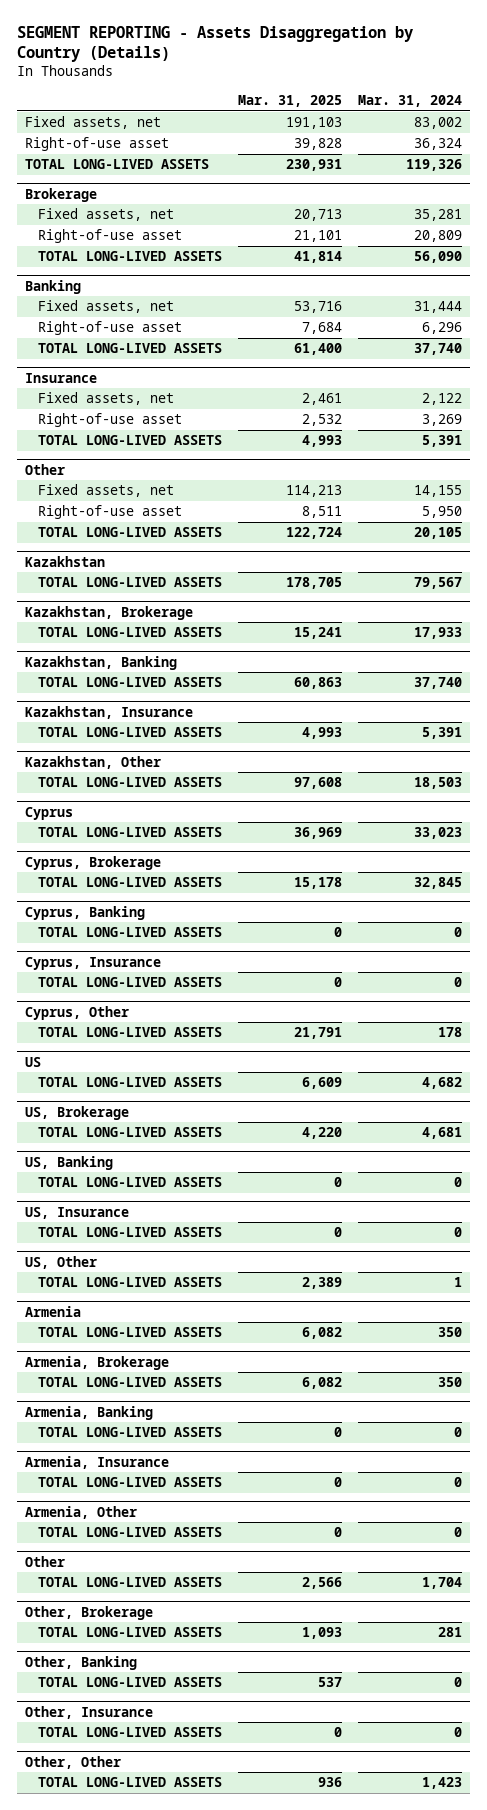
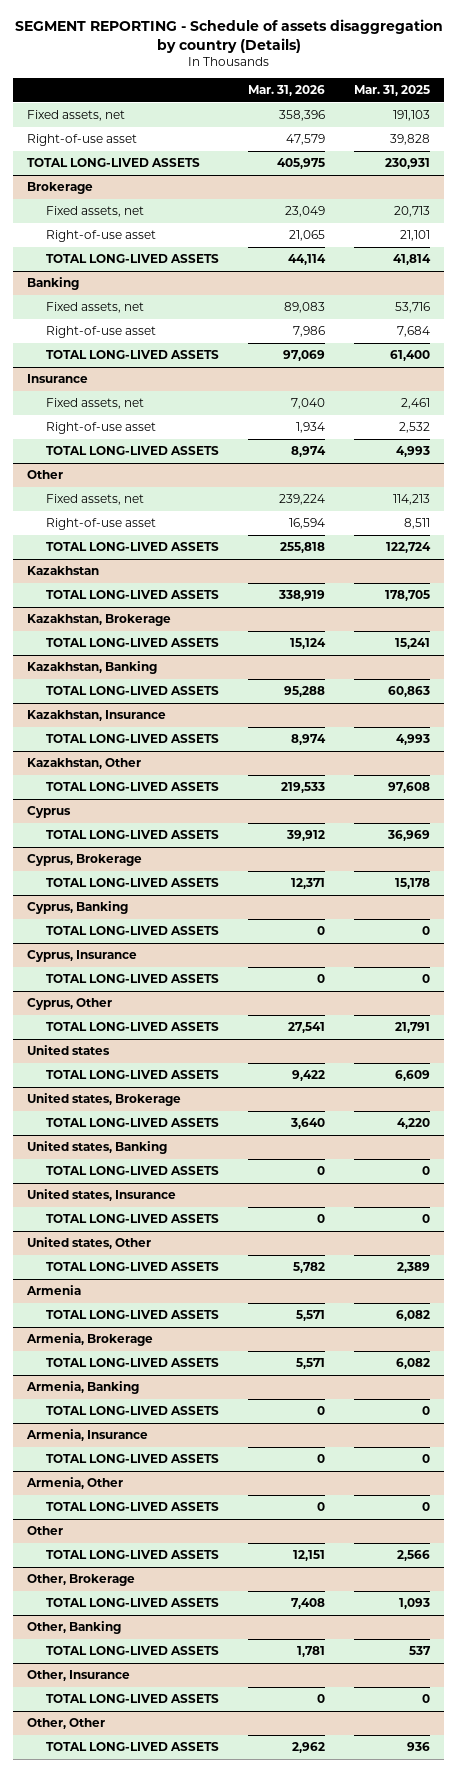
[16,25,413,63] SEGMENT REPORTING - Assets Disaggregation by Country (Details) -> [14,19,443,53] SEGMENT REPORTING - Schedule of assets disaggregation by country (Details)
[357,94,462,107] Mar. 31, 2024 -> none
none -> [247,85,325,97] Mar. 31, 2026
[24,1056,41,1067] US -> [27,1045,111,1056] United states
[24,1105,129,1120] US, Brokerage -> none
none -> [27,1093,182,1107] United states, Brokerage
[24,1155,113,1170] US, Banking -> none
none -> [27,1141,168,1155] United states, Banking
[24,1206,129,1219] US, Insurance -> none
none -> [27,1189,177,1202] United states, Insurance
[24,1255,97,1269] US, Other -> none
none -> [27,1237,152,1250] United states, Other

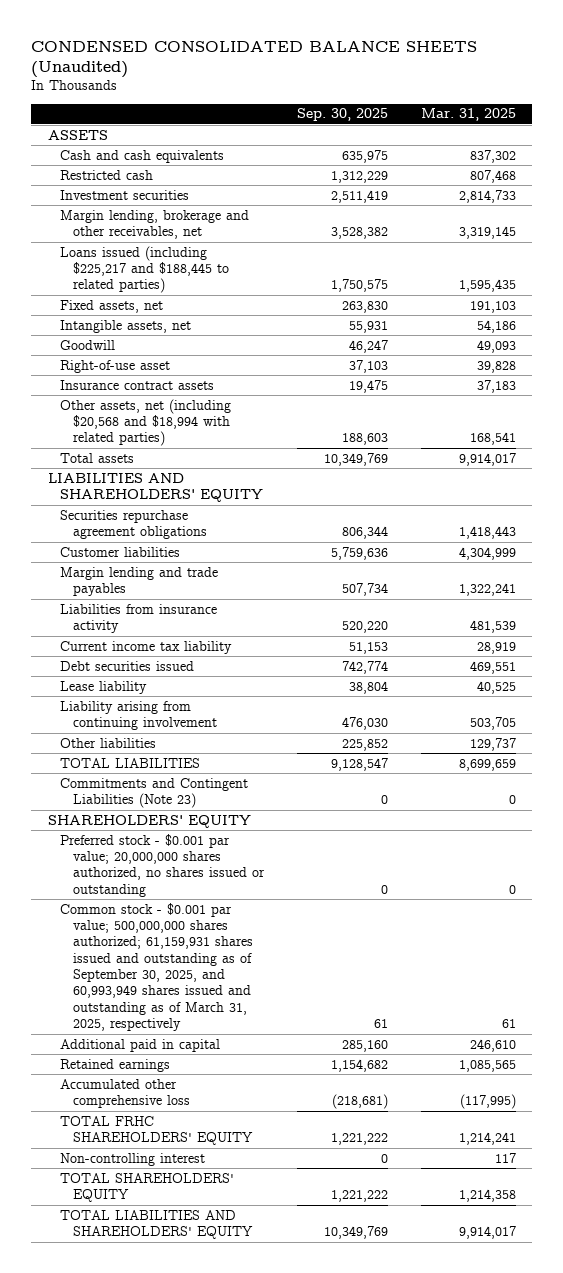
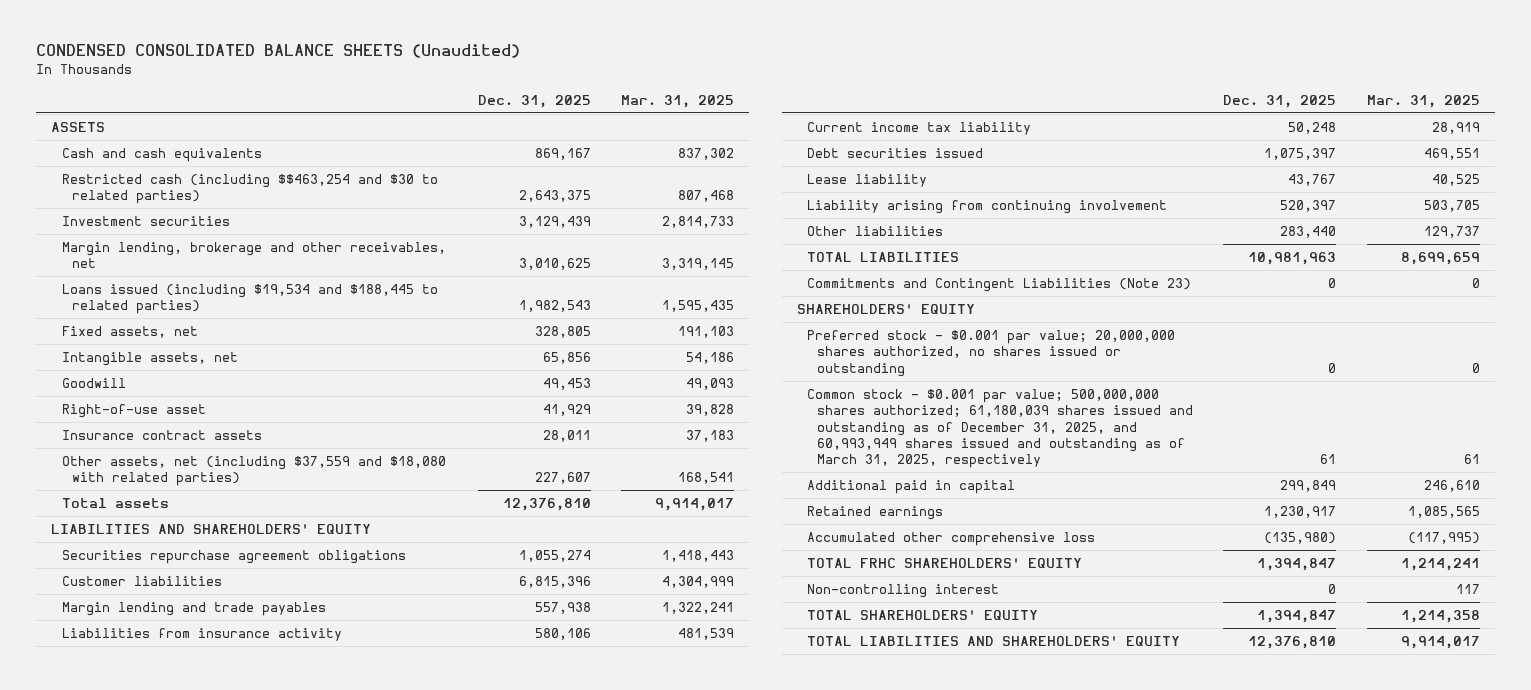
[296,108,388,122] Sep. 30, 2025 -> none
none -> [477,94,591,108] Dec. 31, 2025
[60,169,154,180] Restricted cash -> [61,173,438,205] Restricted cash (including $$463,254 and $30 to related parties)
[60,245,229,294] Loans issued (including $225,217 and $188,445 to related parties) -> [61,283,438,315] Loans issued (including $19,534 and $188,445 to related parties)
[60,398,232,447] Other assets, net (including $20,568 and $18,994 with related parties) -> [61,455,446,487] Other assets, net (including $37,559 and $18,080 with related parties)
[60,902,253,1031] Common stock - $0.001 par value; 500,000,000 shares authorized; 61,159,931 shares issued and outstanding as of September 30, 2025, and 60,993,949 shares issued and outstanding as of March 31, 2025, respectively -> [806,388,1194,469] Common stock - $0.001 par value; 500,000,000 shares authorized; 61,180,039 shares issued and outstanding as of December 31, 2025, and 60,993,949 shares issued and outstanding as of March 31, 2025, respectively

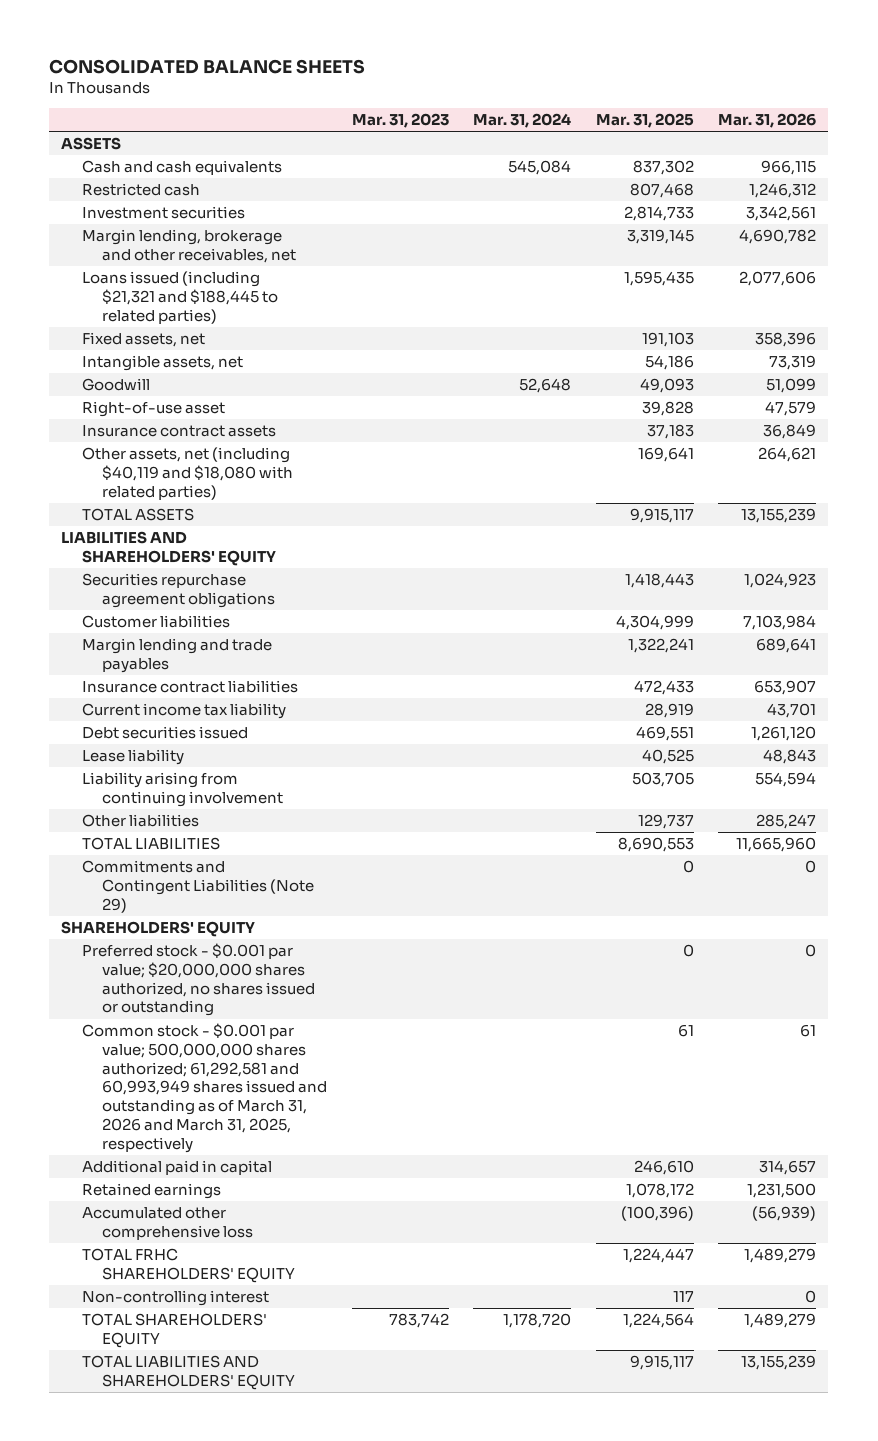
[36,44,521,59] CONDENSED CONSOLIDATED BALANCE SHEETS (Unaudited) -> [49,58,366,74] CONSOLIDATED BALANCE SHEETS
[477,94,591,108] Dec. 31, 2025 -> none
none -> [351,113,449,129] Mar. 31, 2023
none -> [473,113,572,129] Mar. 31, 2024
none -> [718,113,817,129] Mar. 31, 2026
[61,173,438,205] Restricted cash (including $$463,254 and $30 to related parties) -> [81,183,200,197] Restricted cash
[61,283,438,315] Loans issued (including $19,534 and $188,445 to related parties) -> [81,271,279,324] Loans issued (including $21,321 and $188,445 to related parties)
[61,455,446,487] Other assets, net (including $37,559 and $18,080 with related parties) -> [81,447,294,500] Other assets, net (including $40,119 and $18,080 with related parties)
[678,472,735,485] 168,541 -> [637,447,694,463] 169,641
[61,497,169,508] Total assets -> [81,508,194,522] TOTAL ASSETS
[655,497,735,511] 9,914,017 -> [629,508,694,524] 9,915,117
[61,627,342,641] Liabilities from insurance activity -> [81,680,298,694] Insurance contract liabilities
[678,627,735,640] 481,539 -> [633,680,694,696] 472,433
[1400,251,1480,265] 8,699,659 -> [617,837,694,853] 8,690,553
[806,277,1191,292] Commitments and Contingent Liabilities (Note 23) -> [81,860,315,913] Commitments and Contingent Liabilities (Note 29)
[806,329,1175,377] Preferred stock - $0.001 par value; 20,000,000 shares authorized, no shares issued or outstanding -> [81,943,316,1017] Preferred stock - $0.001 par value; $20,000,000 shares authorized, no shares issued or outstanding
[806,388,1194,469] Common stock - $0.001 par value; 500,000,000 shares authorized; 61,180,039 shares issued and outstanding as of December 31, 2025, and 60,993,949 shares issued and outstanding as of March 31, 2025, respectively -> [81,1023,328,1153] Common stock - $0.001 par value; 500,000,000 shares authorized; 61,292,581 and 60,993,949 shares issued and outstanding as of March 31, 2026 and March 31, 2025, respectively
[1407,505,1480,518] 1,085,565 -> [625,1183,694,1199] 1,078,172
[1407,531,1480,544] (117,995) -> [620,1206,694,1222] (100,396)
[1400,557,1480,571] 1,214,241 -> [622,1248,694,1264] 1,224,447
[1400,609,1480,623] 1,214,358 -> [622,1313,694,1329] 1,224,564
[1400,635,1480,649] 9,914,017 -> [629,1355,694,1371] 9,915,117

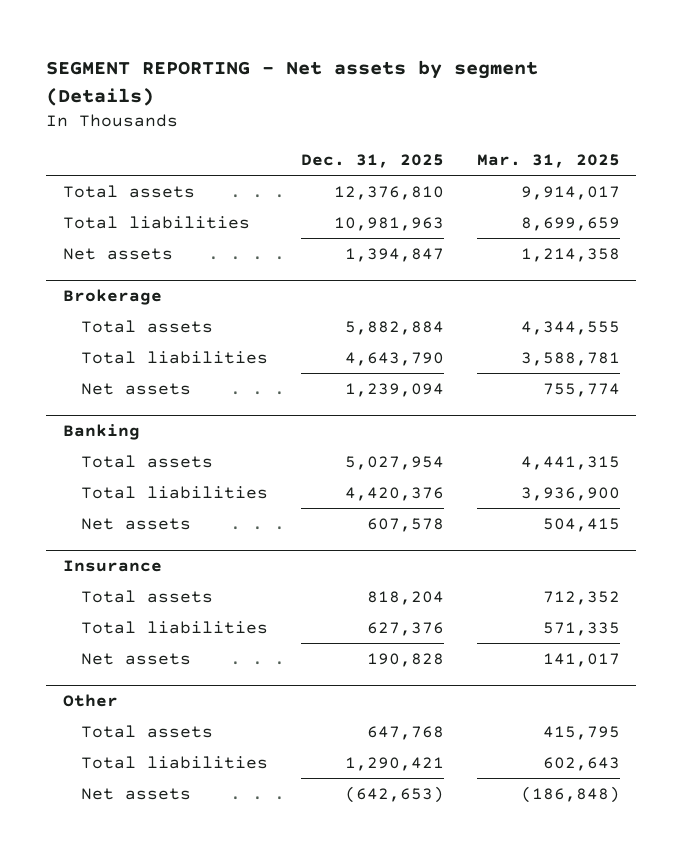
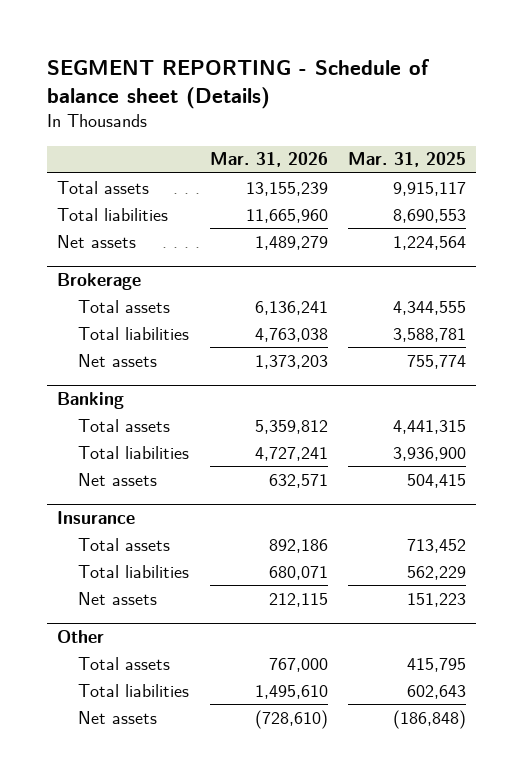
[46,60,539,107] SEGMENT REPORTING - Net assets by segment (Details) -> [47,59,430,110] SEGMENT REPORTING - Schedule of balance sheet (Details)
[301,154,445,169] Dec. 31, 2025 -> none
none -> [209,152,328,168] Mar. 31, 2026
[521,185,621,200] 9,914,017 -> [393,181,467,196] 9,915,117
[521,216,621,231] 8,699,659 -> [393,208,467,223] 8,690,553
[521,247,621,262] 1,214,358 -> [393,235,467,250] 1,224,564
[543,590,621,605] 712,352 -> [407,538,467,553] 713,452
[543,621,621,636] 571,335 -> [407,565,467,580] 562,229
[543,652,621,667] 141,017 -> [407,592,467,607] 151,223

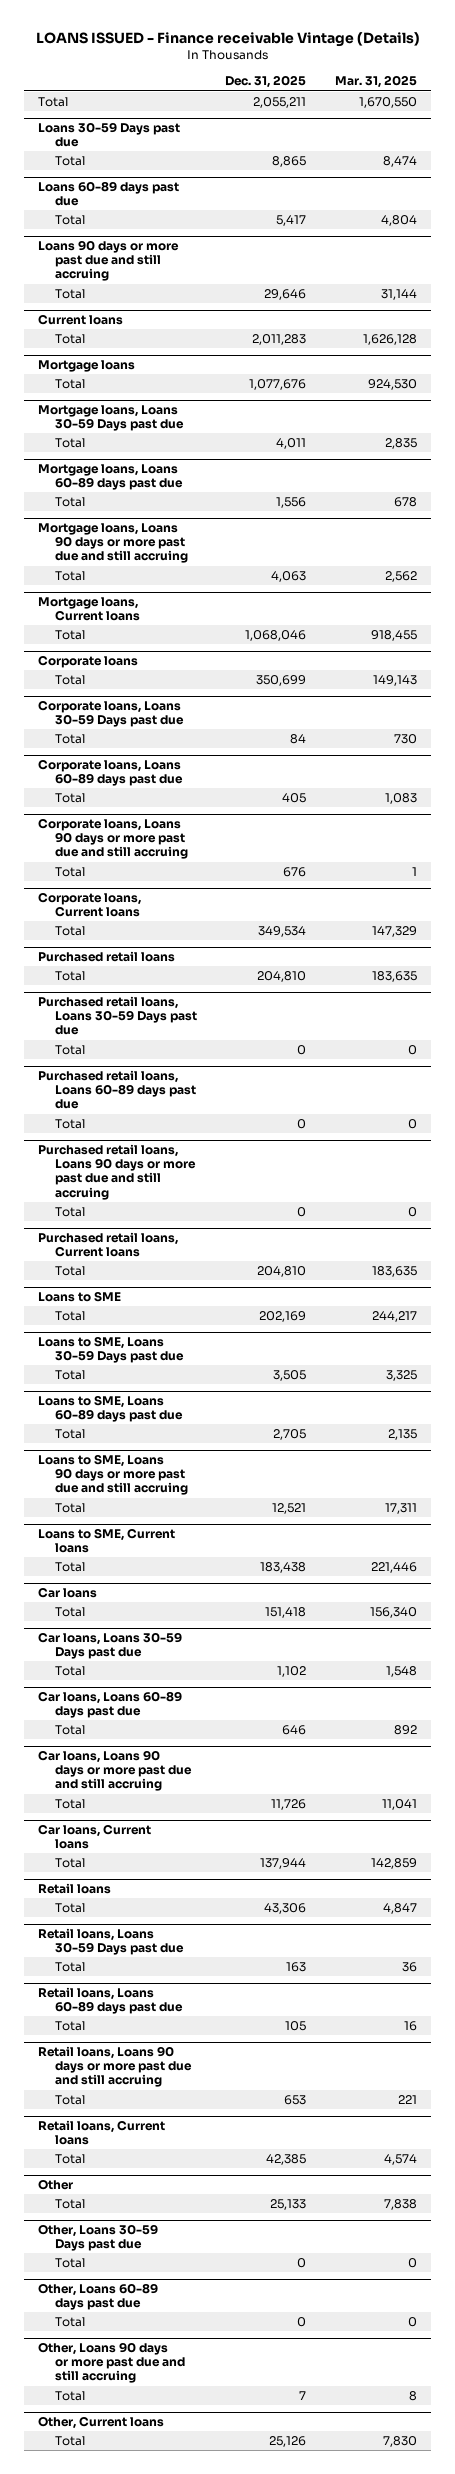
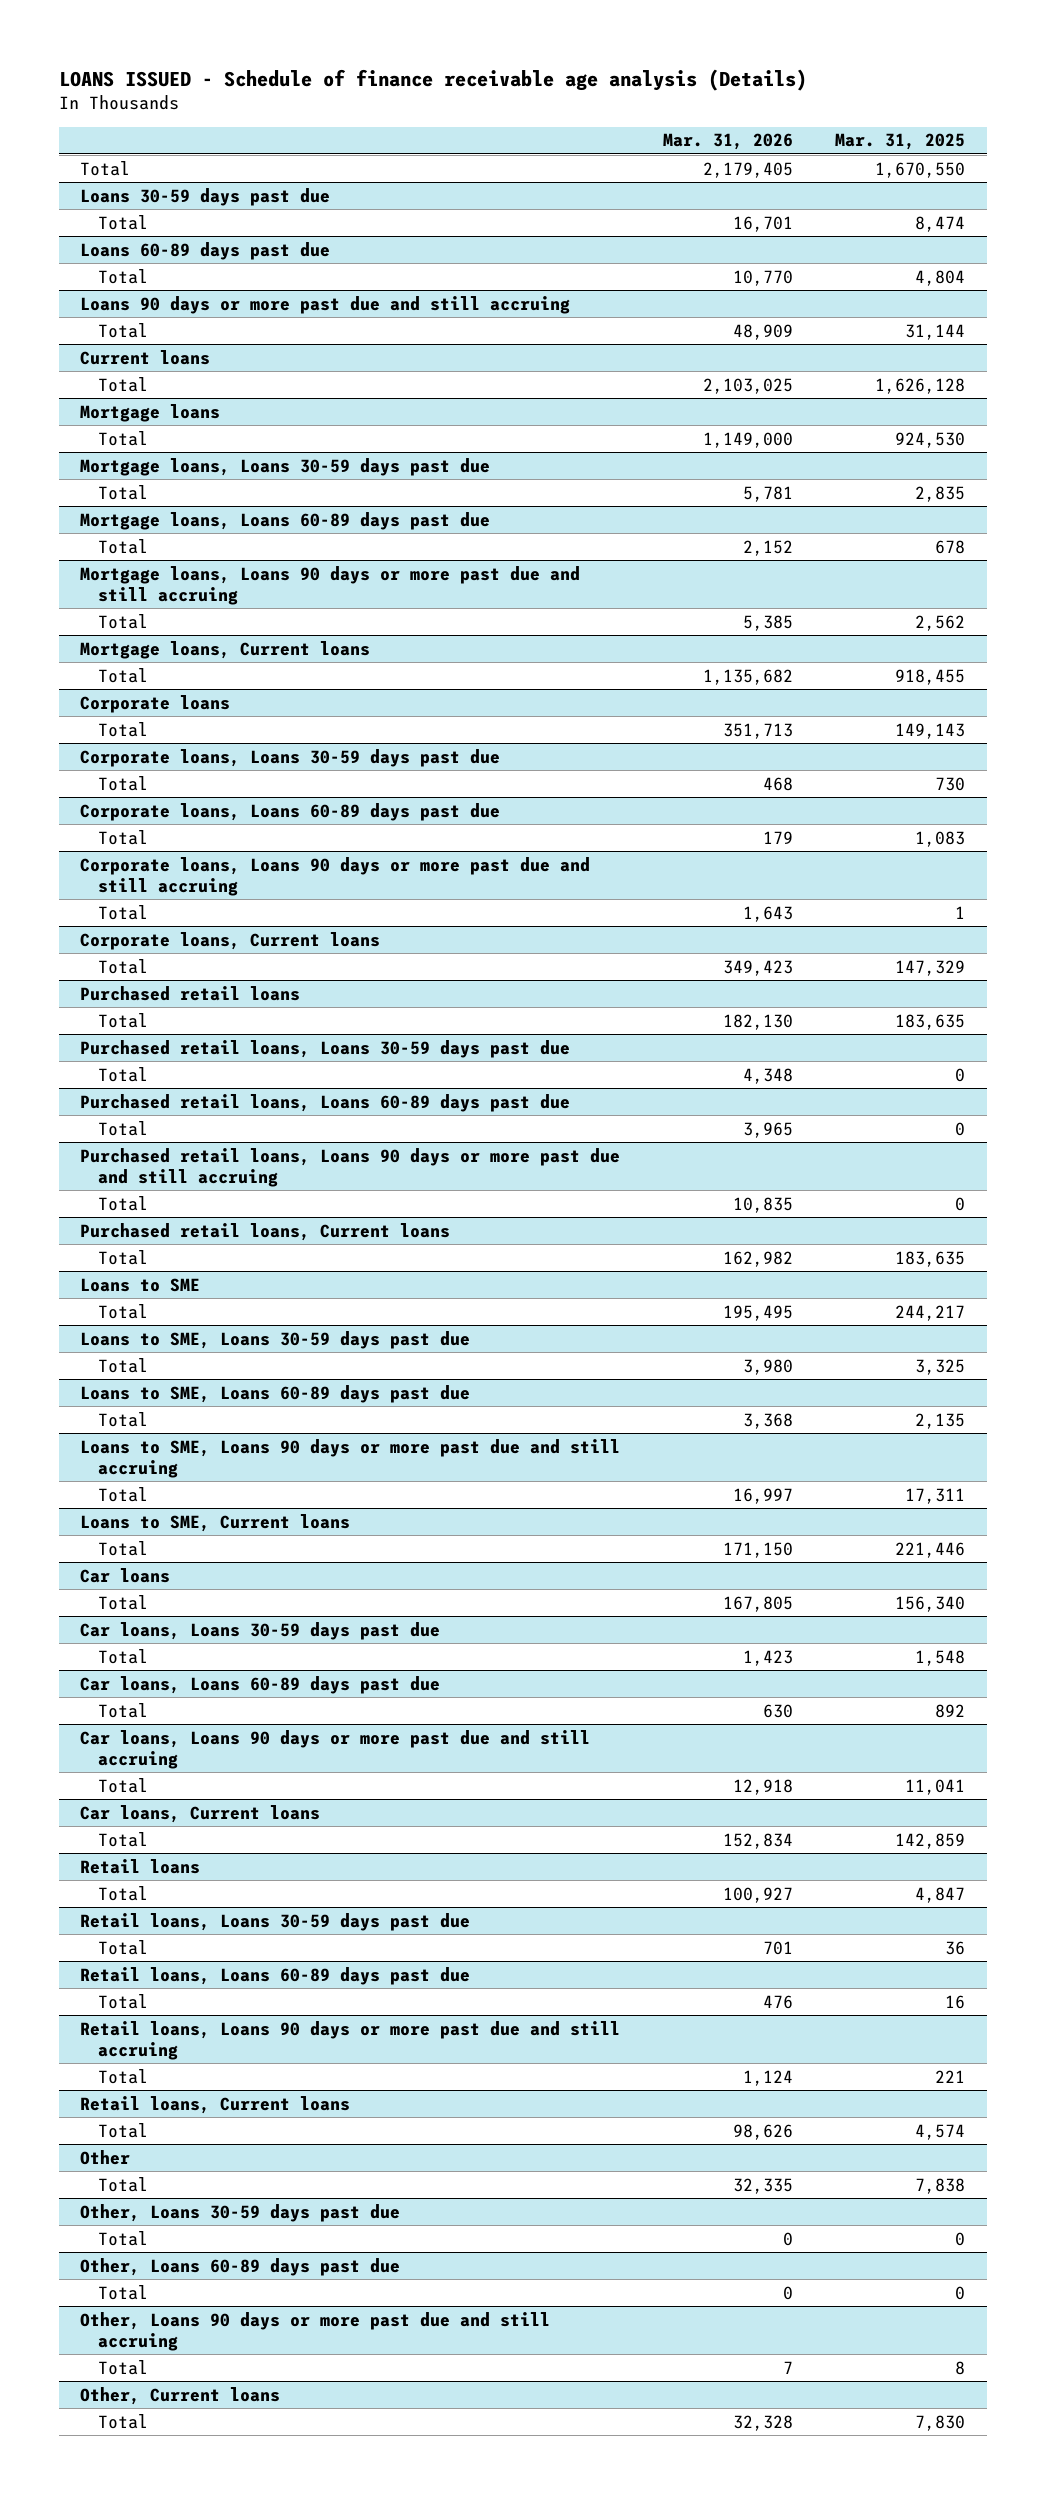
[35,31,420,47] LOANS ISSUED - Finance receivable Vintage (Details) -> [58,68,807,91] LOANS ISSUED - Schedule of finance receivable age analysis (Details)
[225,75,307,89] Dec. 31, 2025 -> none
none -> [662,133,793,151] Mar. 31, 2026
[38,122,181,148] Loans 30-59 Days past due -> [80,187,331,206] Loans 30-59 days past due
[38,405,184,432] Mortgage loans, Loans 30-59 Days past due -> [80,457,491,476] Mortgage loans, Loans 30-59 days past due
[38,700,184,728] Corporate loans, Loans 30-59 Days past due -> [80,748,501,767] Corporate loans, Loans 30-59 days past due
[38,996,197,1036] Purchased retail loans, Loans 30-59 Days past due -> [80,1039,571,1058] Purchased retail loans, Loans 30-59 days past due
[38,1336,184,1364] Loans to SME, Loans 30-59 Days past due -> [80,1330,471,1349] Loans to SME, Loans 30-59 days past due
[38,1632,183,1660] Car loans, Loans 30-59 Days past due -> [80,1621,441,1640] Car loans, Loans 30-59 days past due
[38,1928,184,1956] Retail loans, Loans 30-59 Days past due -> [80,1912,471,1931] Retail loans, Loans 30-59 days past due
[38,2224,159,2252] Other, Loans 30-59 Days past due -> [80,2203,401,2222] Other, Loans 30-59 days past due

